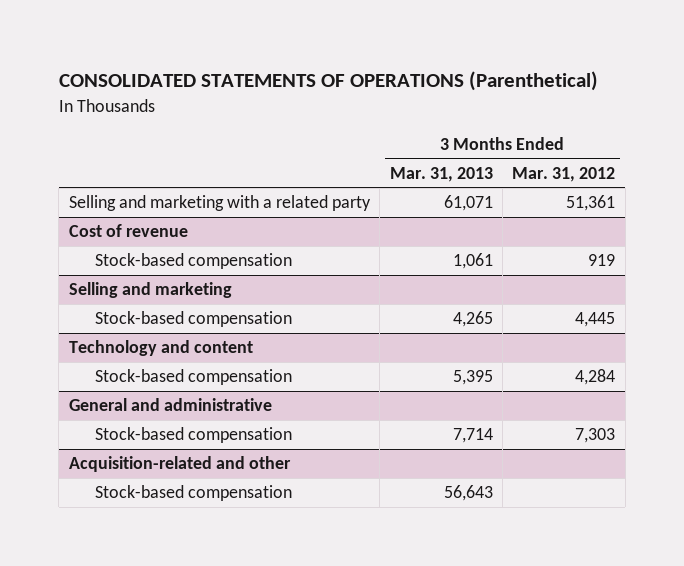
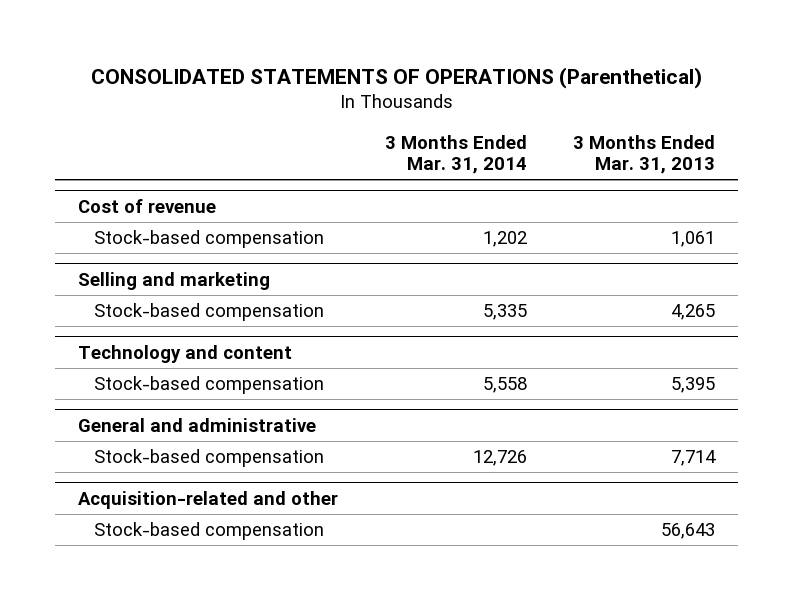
[512,166,616,182] Mar. 31, 2012 -> none
none -> [384,134,527,175] 3 Months Ended Mar. 31, 2014
[68,195,371,212] Selling and marketing with a related party -> none

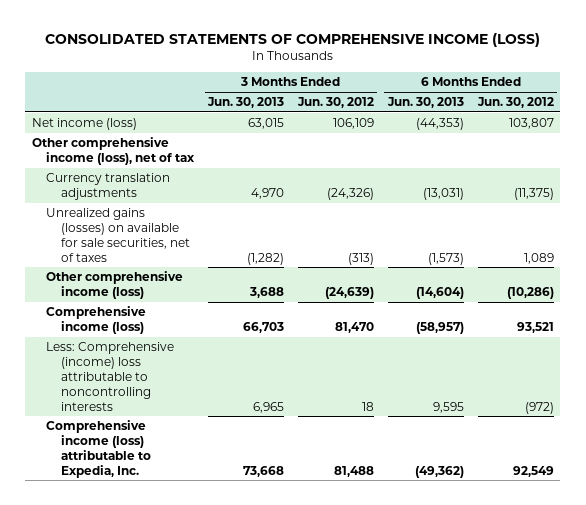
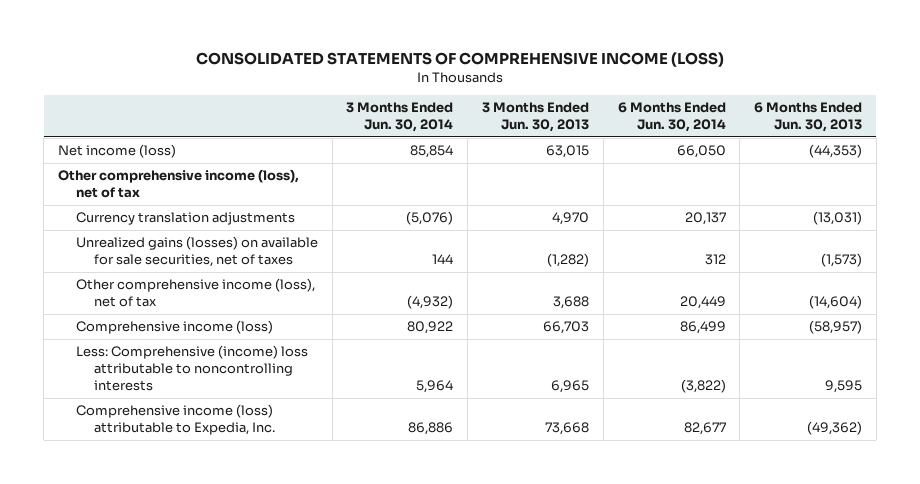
[297,97,375,109] Jun. 30, 2012 -> none
[476,97,554,109] Jun. 30, 2012 -> none
none -> [346,102,454,133] 3 Months Ended Jun. 30, 2014
none -> [617,102,726,133] 6 Months Ended Jun. 30, 2014
[46,271,184,299] Other comprehensive income (loss) -> [75,278,315,308] Other comprehensive income (loss), net of tax

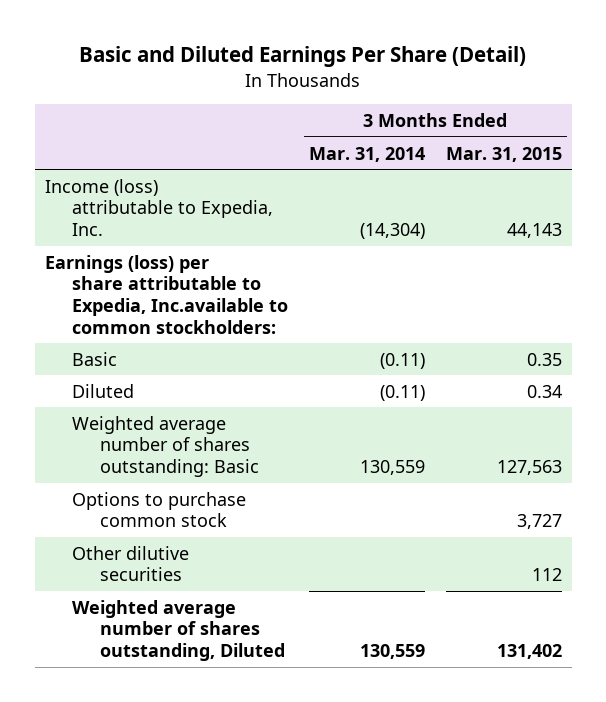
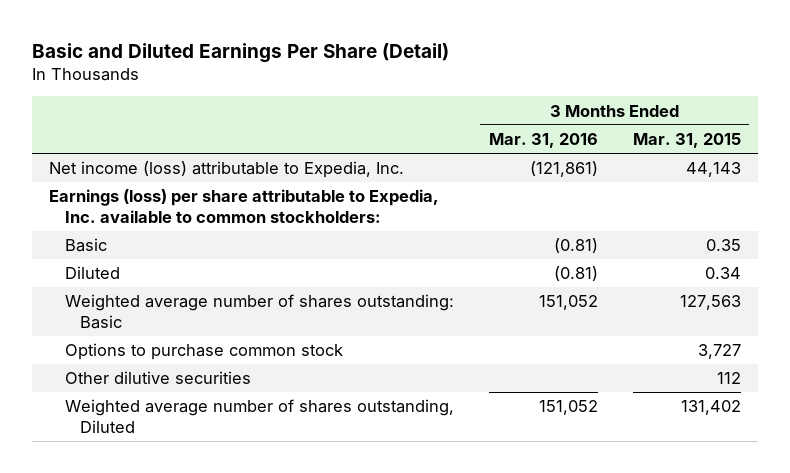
[308,146,425,162] Mar. 31, 2014 -> none
none -> [488,133,598,149] Mar. 31, 2016
[44,178,274,237] Income (loss) attributable to Expedia, Inc. -> [49,161,405,179] Net income (loss) attributable to Expedia, Inc.
[44,254,289,334] Earnings (loss) per share attributable to Expedia, Inc.available to common stockholders: -> [49,189,440,224] Earnings (loss) per share attributable to Expedia, Inc. available to common stockholders:

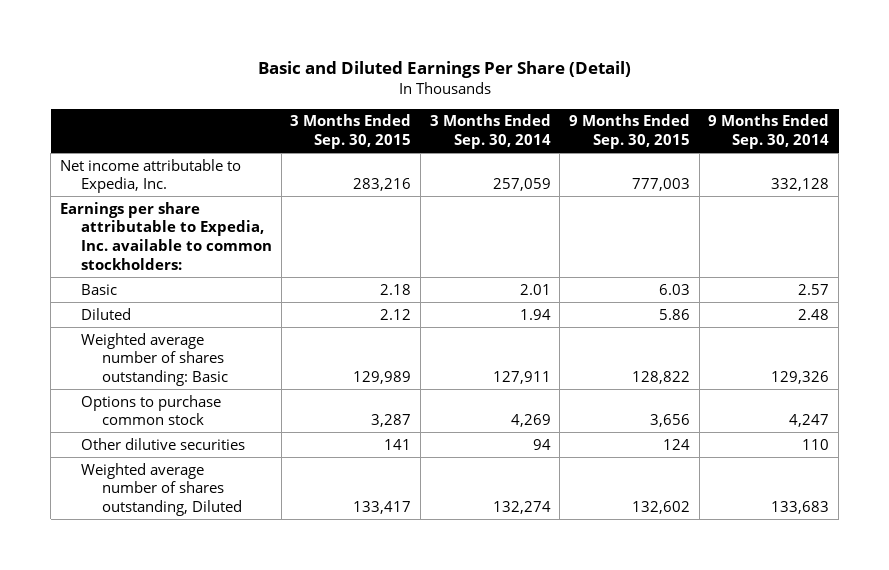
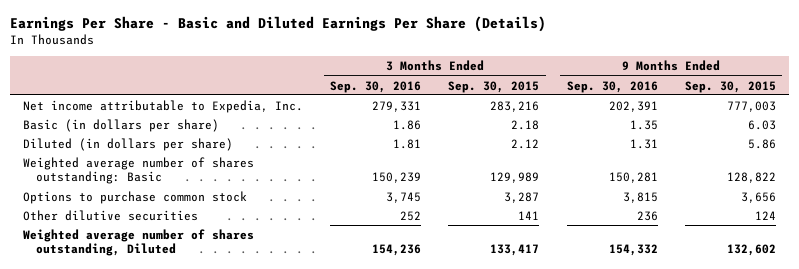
[257,60,631,78] Basic and Diluted Earnings Per Share (Detail) -> [9,16,546,33] Earnings Per Share - Basic and Diluted Earnings Per Share (Details)
[429,114,551,150] 3 Months Ended Sep. 30, 2014 -> none
[708,114,830,150] 9 Months Ended Sep. 30, 2014 -> none
none -> [330,80,422,93] Sep. 30, 2016
none -> [566,80,658,93] Sep. 30, 2016
[59,201,273,270] Earnings per share attributable to Expedia, Inc. available to common stockholders: -> none
[81,283,118,295] Basic -> [23,118,220,132] Basic (in dollars per share)
[81,307,132,320] Diluted -> [23,137,234,151] Diluted (in dollars per share)

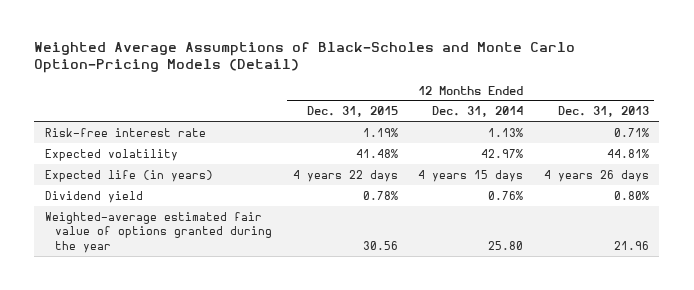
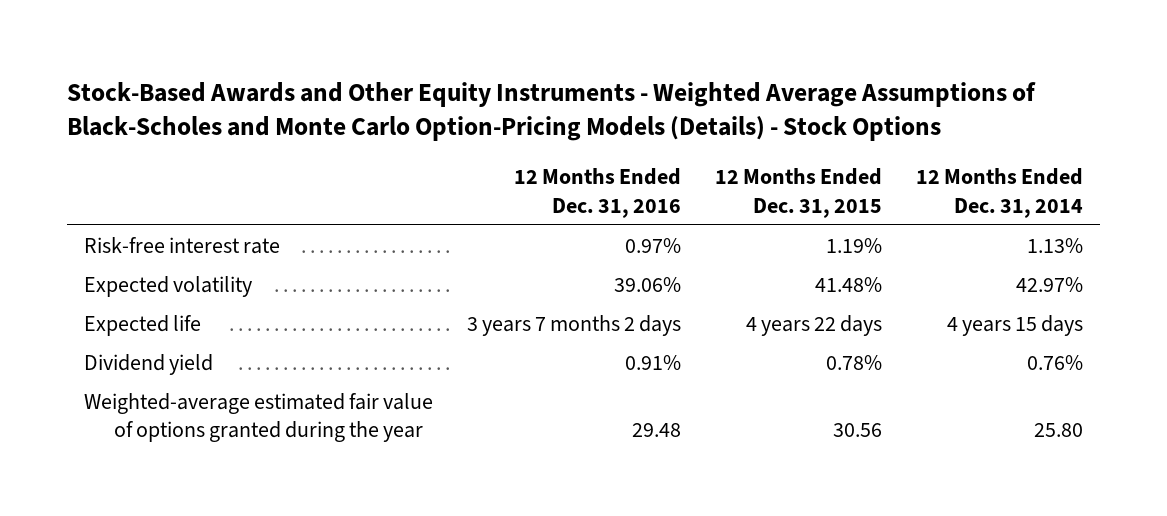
[34,41,576,74] Weighted Average Assumptions of Black-Scholes and Monte Carlo Option-Pricing Models (Detail) -> [66,82,1036,142] Stock-Based Awards and Other Equity Instruments - Weighted Average Assumptions of Black-Scholes and Monte Carlo Option-Pricing Models (Details) - Stock Options
[558,106,650,118] Dec. 31, 2013 -> none
none -> [513,168,681,218] 12 Months Ended Dec. 31, 2016
[44,169,213,182] Expected life (in years) -> [83,314,201,336] Expected life

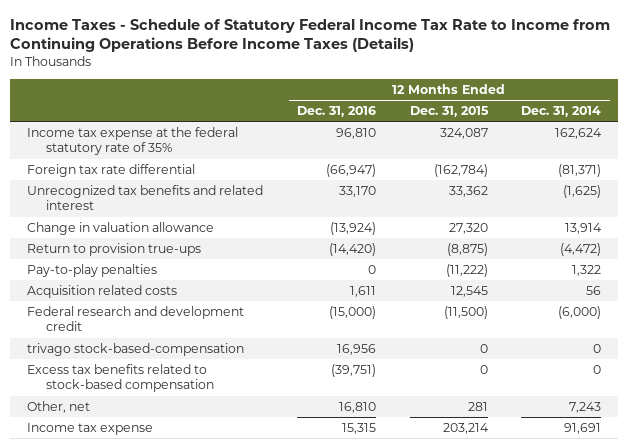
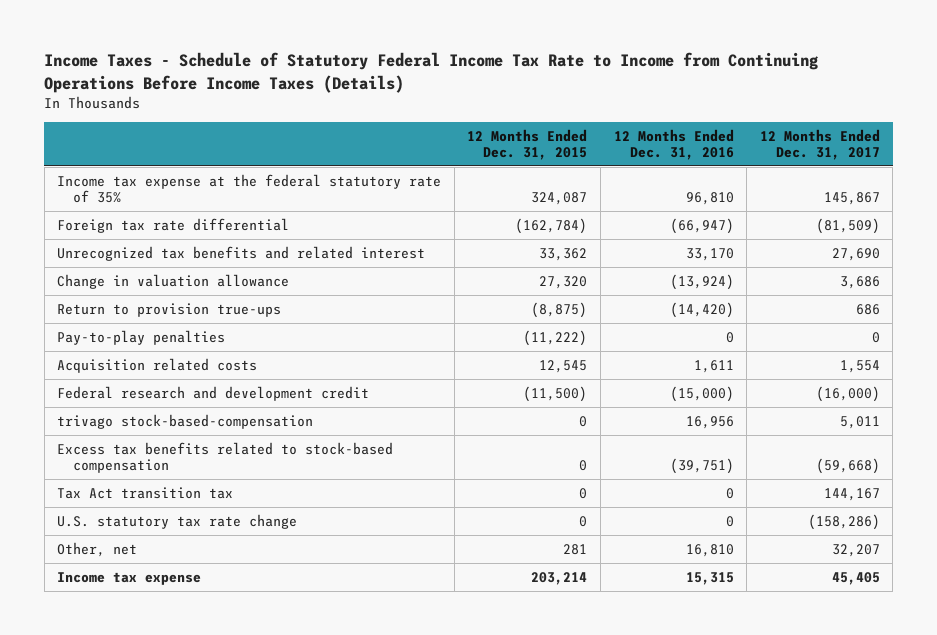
[521,106,602,118] Dec. 31, 2014 -> none
none -> [759,128,880,161] 12 Months Ended Dec. 31, 2017
none -> [57,486,234,499] Tax Act transition tax
none -> [57,513,298,529] U.S. statutory tax rate change

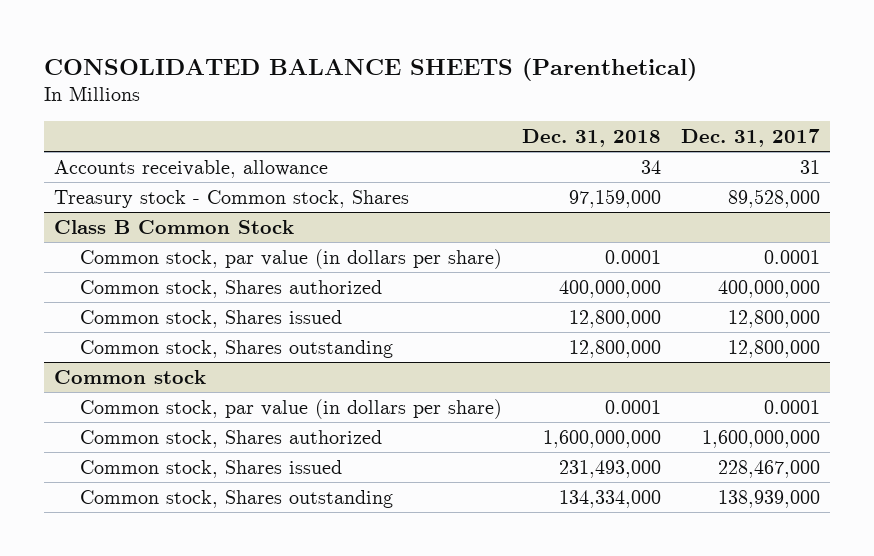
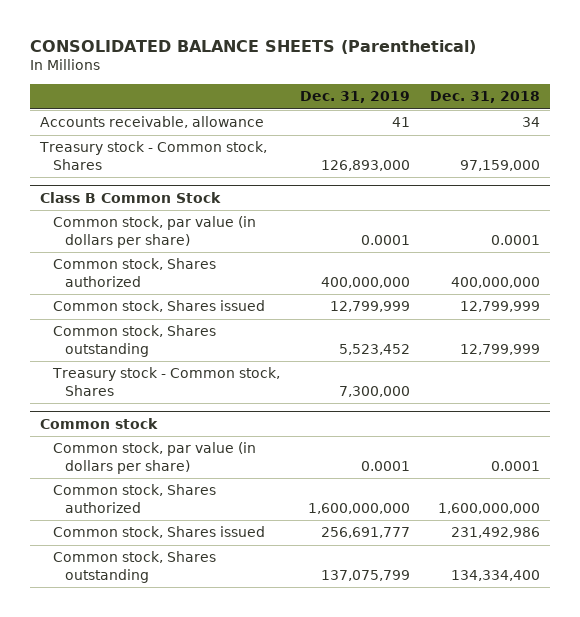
[680,128,820,147] Dec. 31, 2017 -> none
none -> [299,91,410,104] Dec. 31, 2019
[569,309,662,328] 12,800,000 -> [459,301,540,313] 12,799,999
[569,339,662,358] 12,800,000 -> [459,343,540,355] 12,799,999
none -> [51,367,280,396] Treasury stock - Common stock, Shares
[559,459,662,478] 231,493,000 -> [450,527,540,539] 231,492,986
[559,489,662,508] 134,334,000 -> [450,569,540,581] 134,334,400

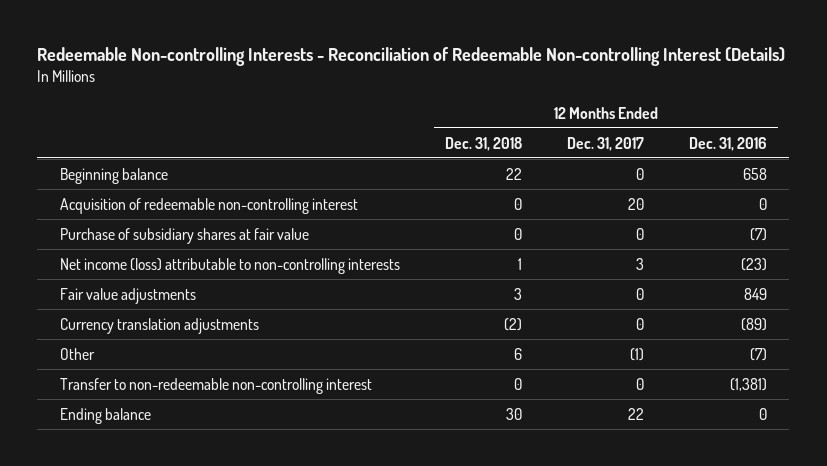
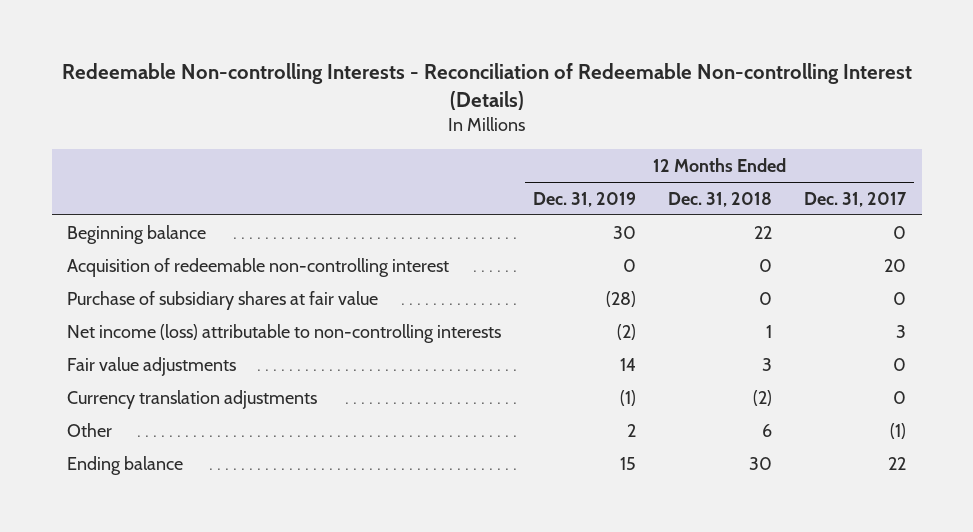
[688,136,767,151] Dec. 31, 2016 -> none
none -> [533,191,637,207] Dec. 31, 2019
[59,377,372,394] Transfer to non-redeemable non-controlling interest -> none

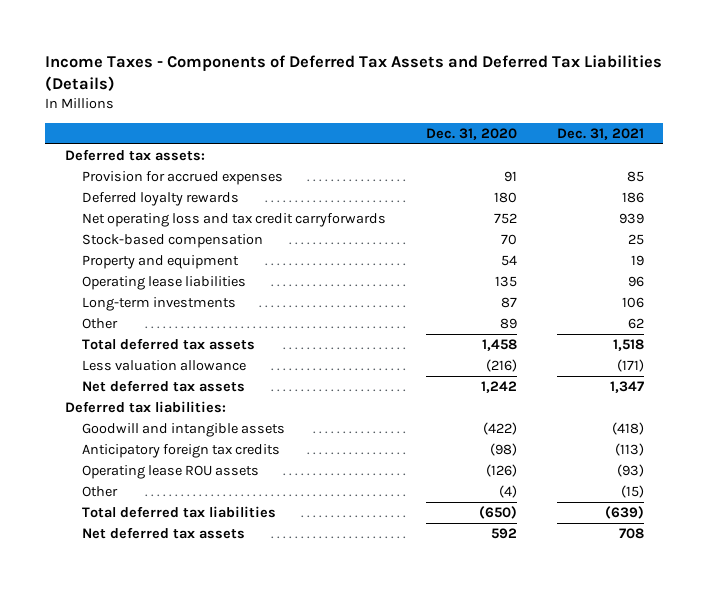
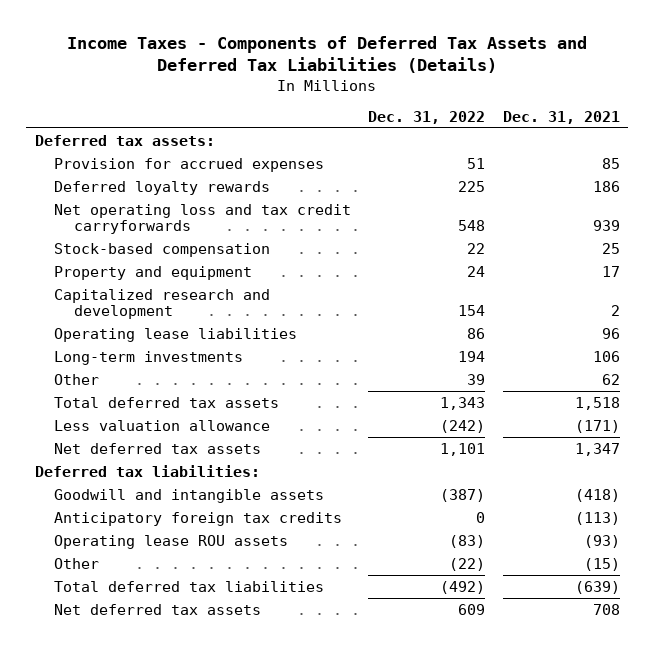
[425,127,517,140] Dec. 31, 2020 -> none
none -> [368,110,486,124] Dec. 31, 2022
[630,255,644,267] 19 -> [601,265,620,277] 17
none -> [54,288,271,320] Capitalized research and development

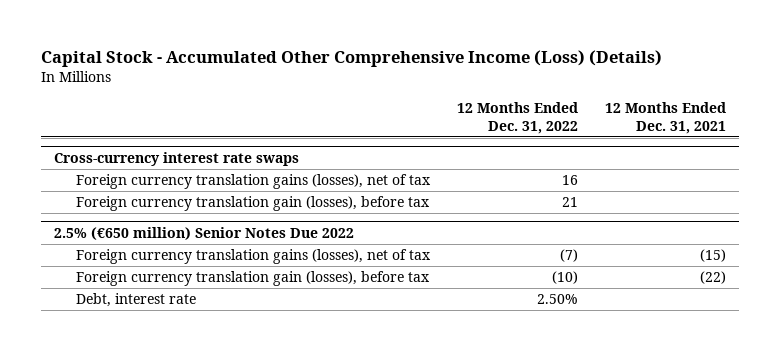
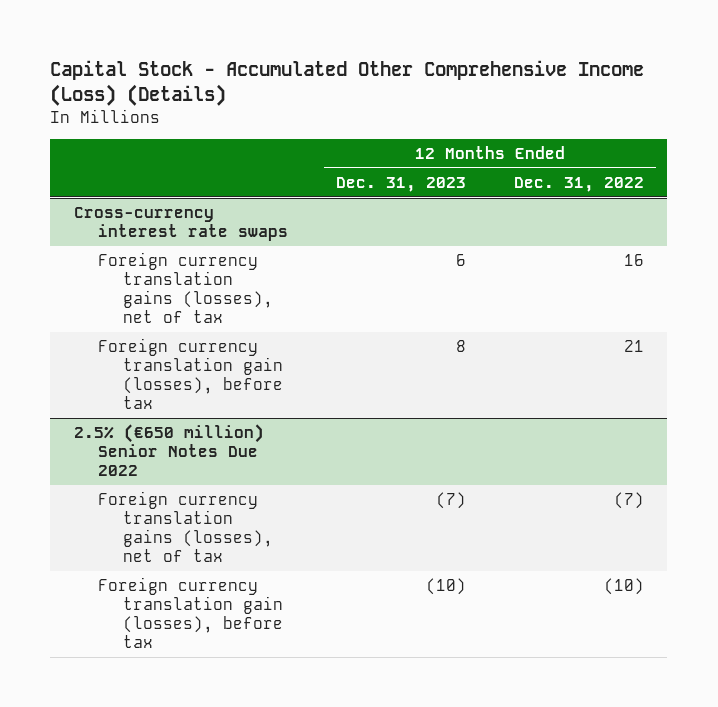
[604,101,726,134] 12 Months Ended Dec. 31, 2021 -> none
none -> [336,176,467,192] Dec. 31, 2023
[76,293,197,308] Debt, interest rate -> none

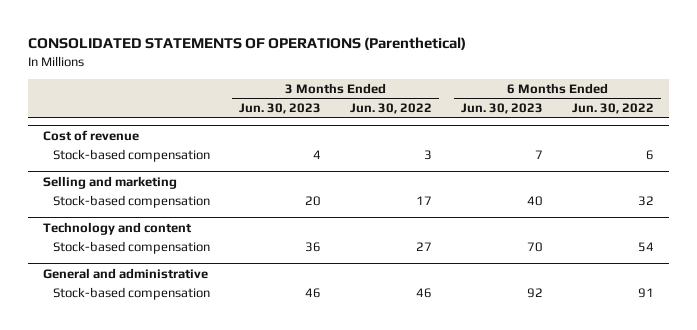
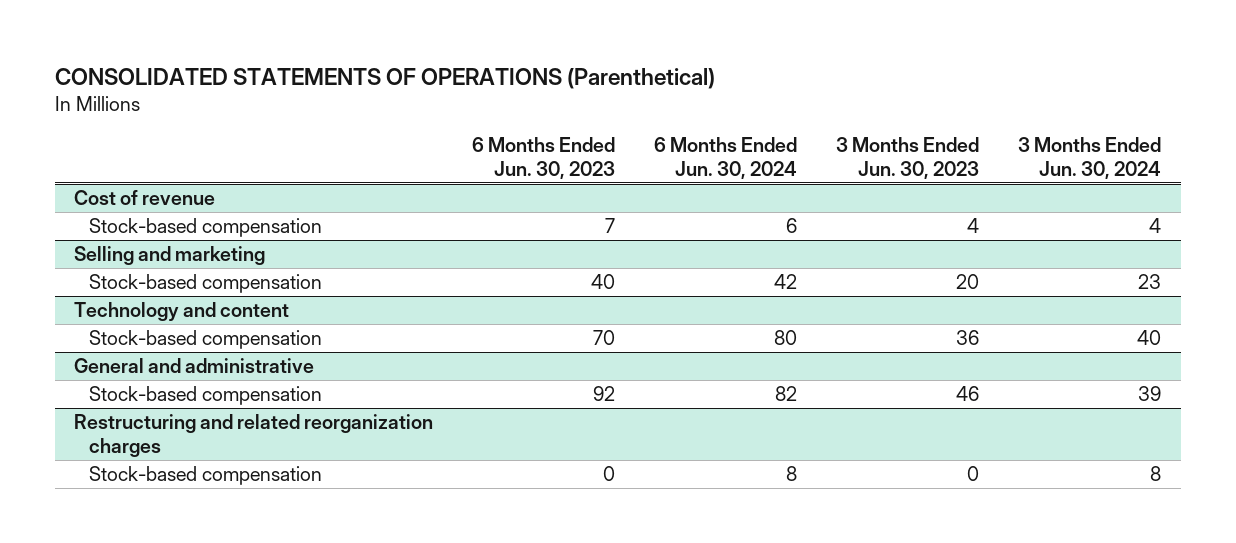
[350,103,433,115] Jun. 30, 2022 -> none
[572,103,655,115] Jun. 30, 2022 -> none
none -> [654,137,798,179] 6 Months Ended Jun. 30, 2024
none -> [1018,137,1162,179] 3 Months Ended Jun. 30, 2024
none -> [74,414,434,457] Restructuring and related reorganization charges
none -> [88,466,322,486] Stock-based compensation

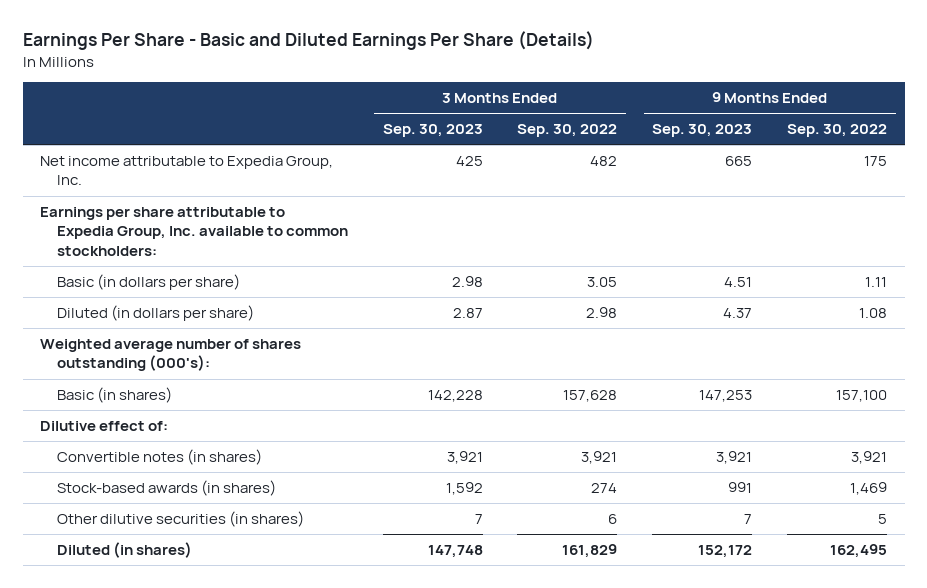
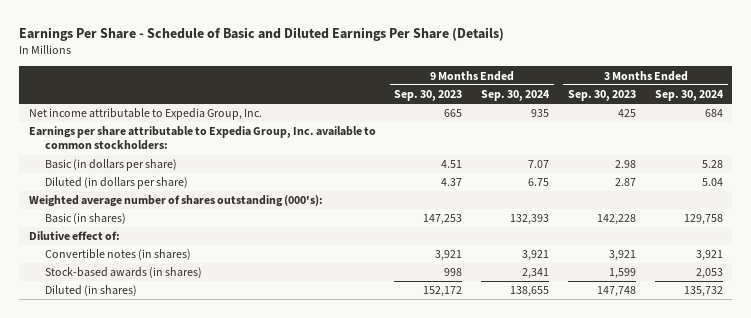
[22,31,594,51] Earnings Per Share - Basic and Diluted Earnings Per Share (Details) -> [19,26,505,41] Earnings Per Share - Schedule of Basic and Diluted Earnings Per Share (Details)
[517,124,618,138] Sep. 30, 2022 -> none
[787,124,888,138] Sep. 30, 2022 -> none
none -> [481,90,551,102] Sep. 30, 2024
none -> [654,90,724,102] Sep. 30, 2024
[56,511,304,528] Other dilutive securities (in shares) -> none
[445,482,483,496] 1,592 -> [609,268,637,280] 1,599
[728,482,753,494] 991 -> [444,268,463,277] 998

